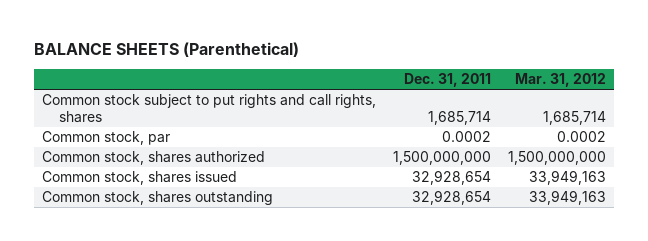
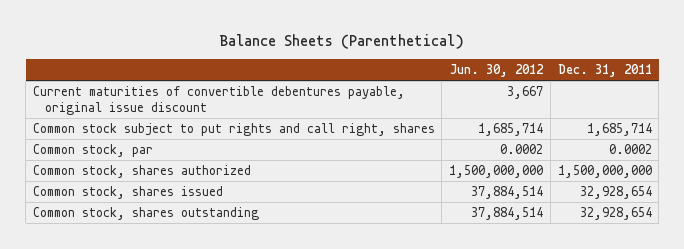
[33,42,299,58] BALANCE SHEETS (Parenthetical) -> [219,33,465,49] Balance Sheets (Parenthetical)
[514,73,606,88] Mar. 31, 2012 -> none
none -> [450,64,545,78] Jun. 30, 2012
none -> [32,86,405,115] Current maturities of convertible debentures payable, original issue discount
[42,94,377,124] Common stock subject to put rights and call rights, shares -> [32,123,435,137] Common stock subject to put rights and call right, shares

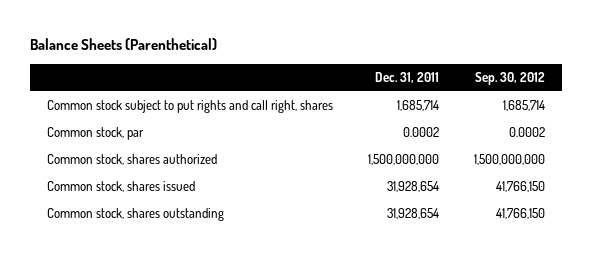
[450,64,545,78] Jun. 30, 2012 -> none
none -> [474,72,545,86] Sep. 30, 2012
[32,86,405,115] Current maturities of convertible debentures payable, original issue discount -> none
[579,186,652,200] 32,928,654 -> [387,181,440,193] 31,928,654
[579,207,652,221] 32,928,654 -> [387,208,440,220] 31,928,654

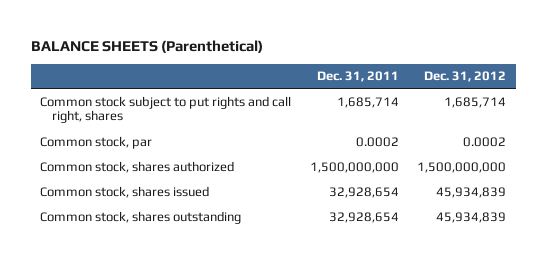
[29,38,217,51] Balance Sheets (Parenthetical) -> [30,39,263,53] BALANCE SHEETS (Parenthetical)
[474,72,545,86] Sep. 30, 2012 -> none
none -> [424,71,507,83] Dec. 31, 2012
[387,181,440,193] 31,928,654 -> [328,186,399,198] 32,928,654
[387,208,440,220] 31,928,654 -> [328,211,399,223] 32,928,654

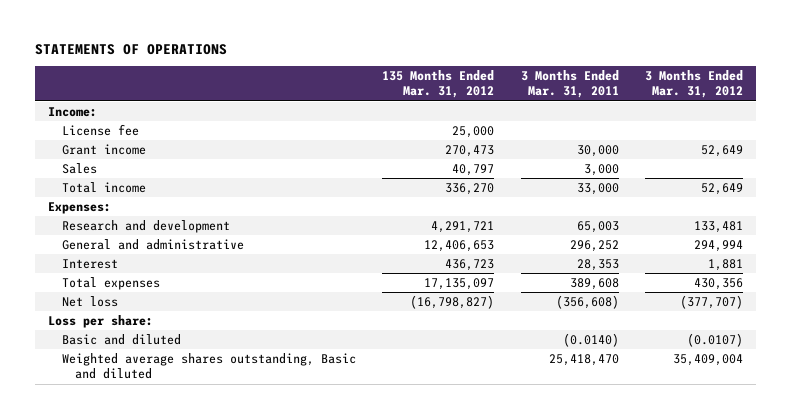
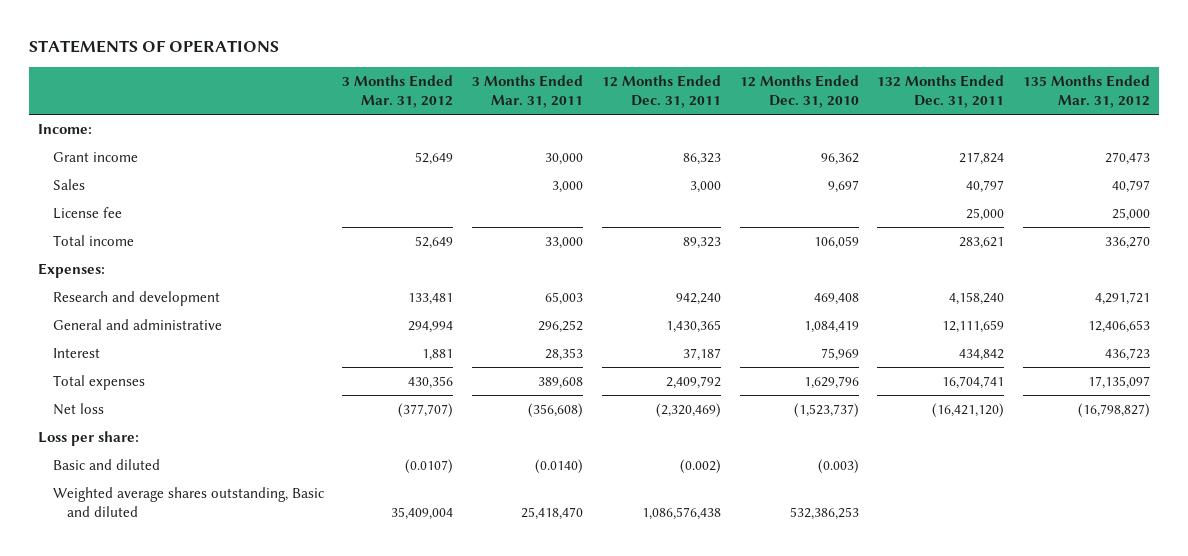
none -> [601,74,721,109] 12 Months Ended Dec. 31, 2011
none -> [739,74,859,109] 12 Months Ended Dec. 31, 2010
none -> [877,74,1005,109] 132 Months Ended Dec. 31, 2011
[61,123,139,136] License fee -> [52,206,122,219] License fee

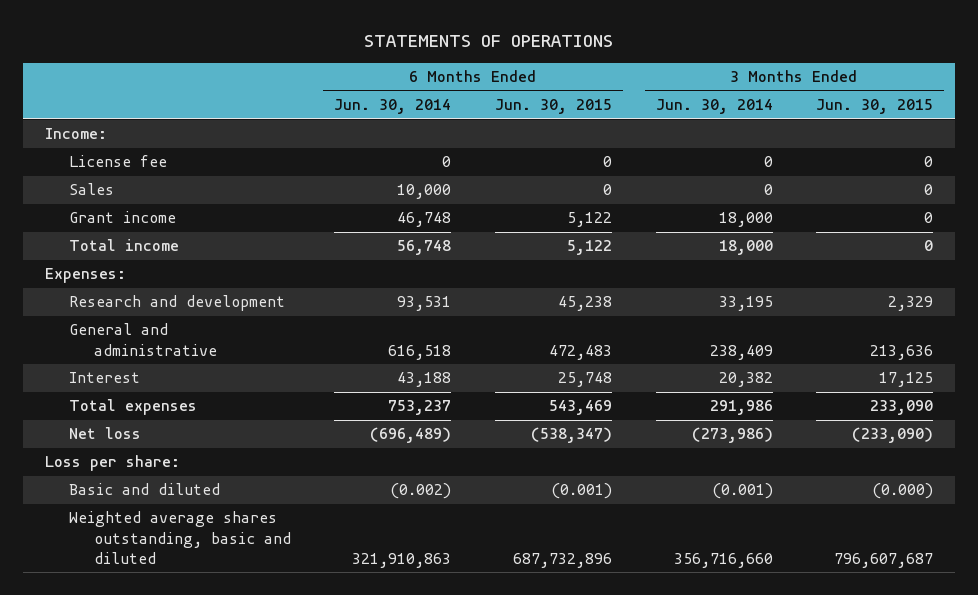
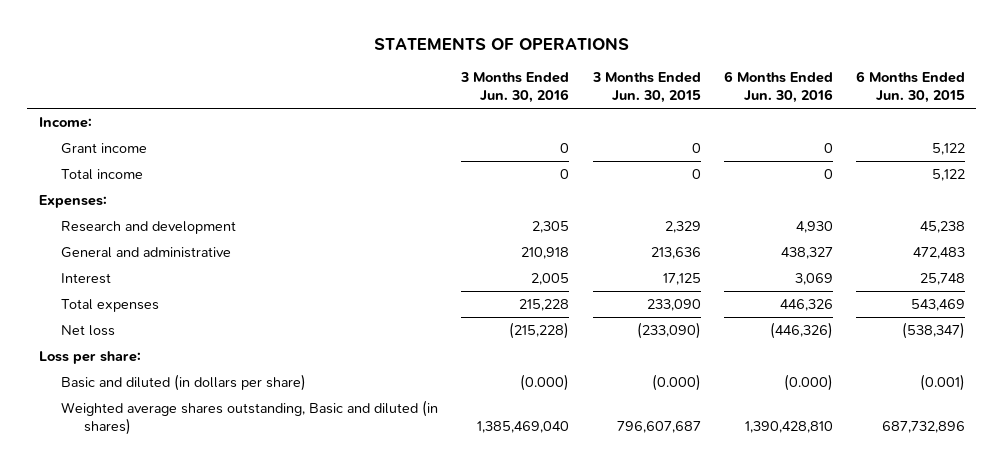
[334,99,452,115] Jun. 30, 2014 -> none
[655,99,773,115] Jun. 30, 2014 -> none
none -> [460,72,570,104] 3 Months Ended Jun. 30, 2016
none -> [723,71,833,104] 6 Months Ended Jun. 30, 2016
[69,155,168,168] License fee -> none
[69,183,115,196] Sales -> none
[69,483,221,496] Basic and diluted -> [61,373,307,391] Basic and diluted (in dollars per share)
[69,511,291,564] Weighted average shares outstanding, basic and diluted -> [61,399,439,435] Weighted average shares outstanding, Basic and diluted (in shares)

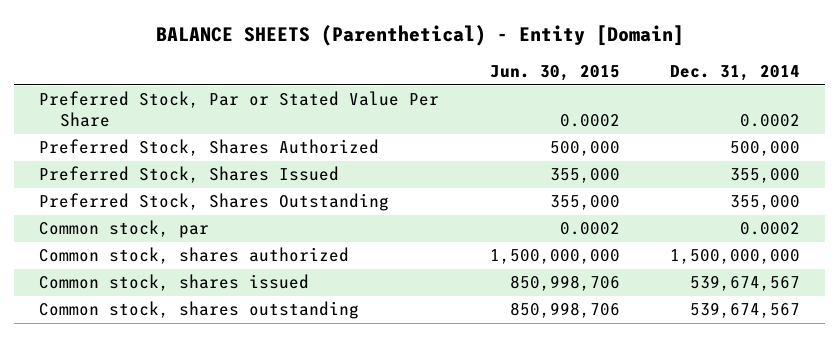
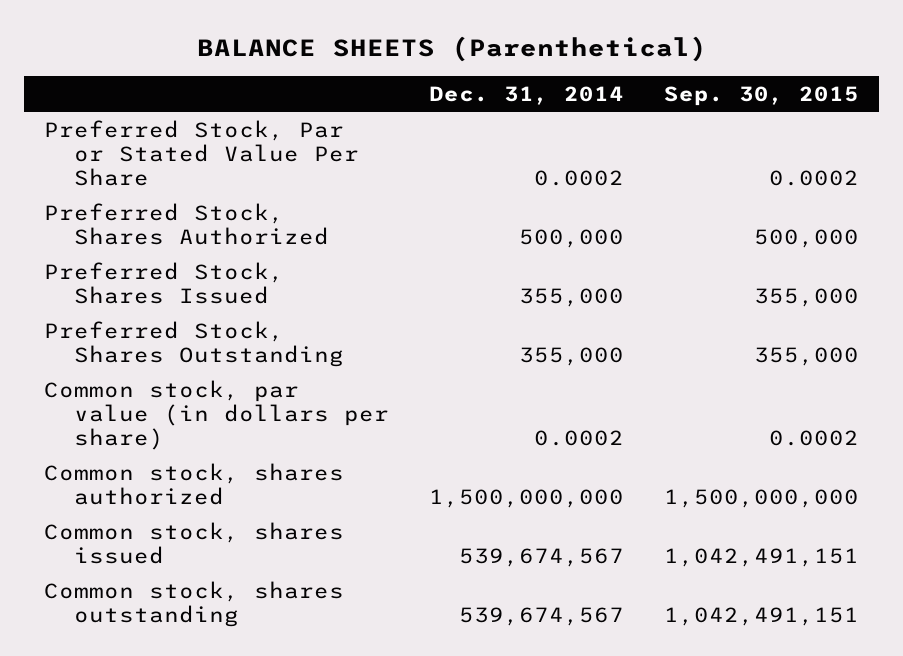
[155,24,684,46] BALANCE SHEETS (Parenthetical) - Entity [Domain] -> [196,35,707,62] BALANCE SHEETS (Parenthetical)
[489,65,620,82] Jun. 30, 2015 -> none
none -> [664,85,860,106] Sep. 30, 2015
[39,220,210,239] Common stock, par -> [44,379,389,450] Common stock, par value (in dollars per share)

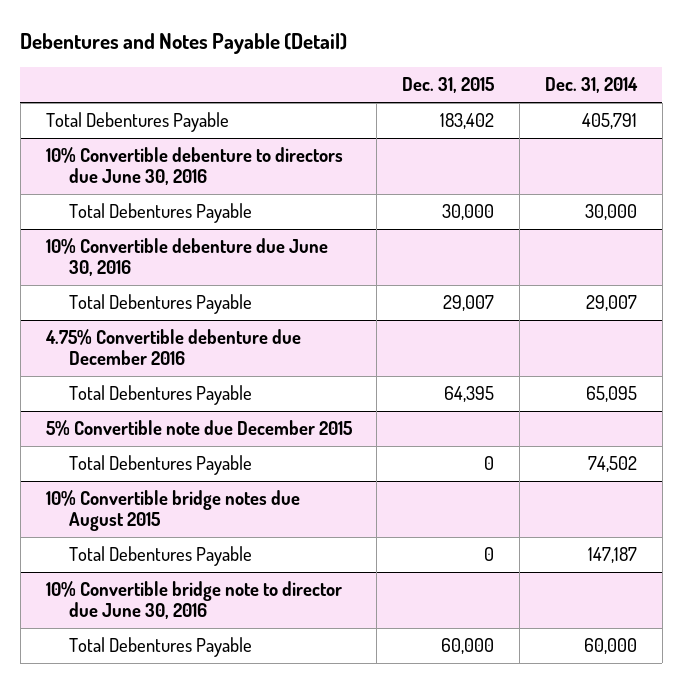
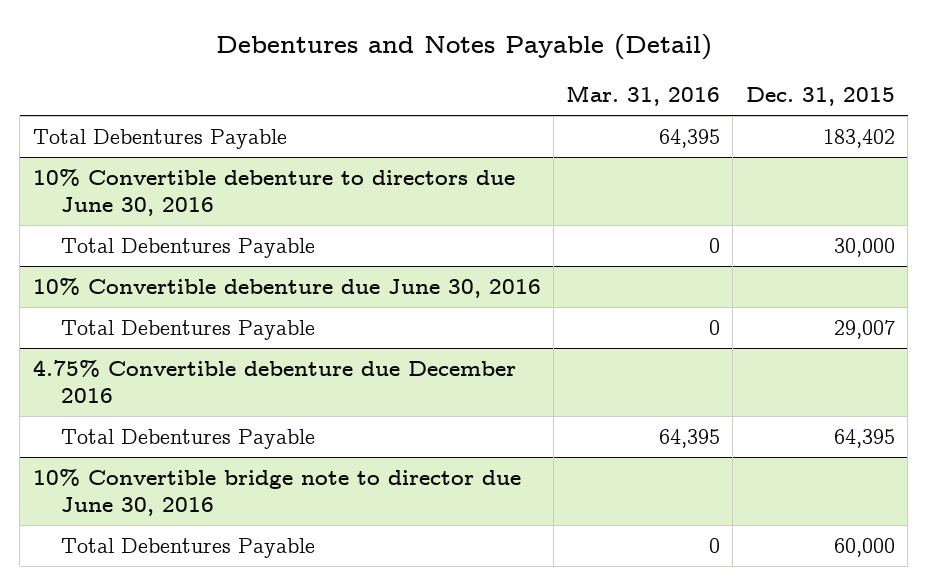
[544,77,638,94] Dec. 31, 2014 -> none
none -> [566,84,721,106] Mar. 31, 2016
[45,420,352,437] 5% Convertible note due December 2015 -> none
[68,455,252,476] Total Debentures Payable -> none
[45,490,300,532] 10% Convertible bridge notes due August 2015 -> none
[68,546,252,567] Total Debentures Payable -> none

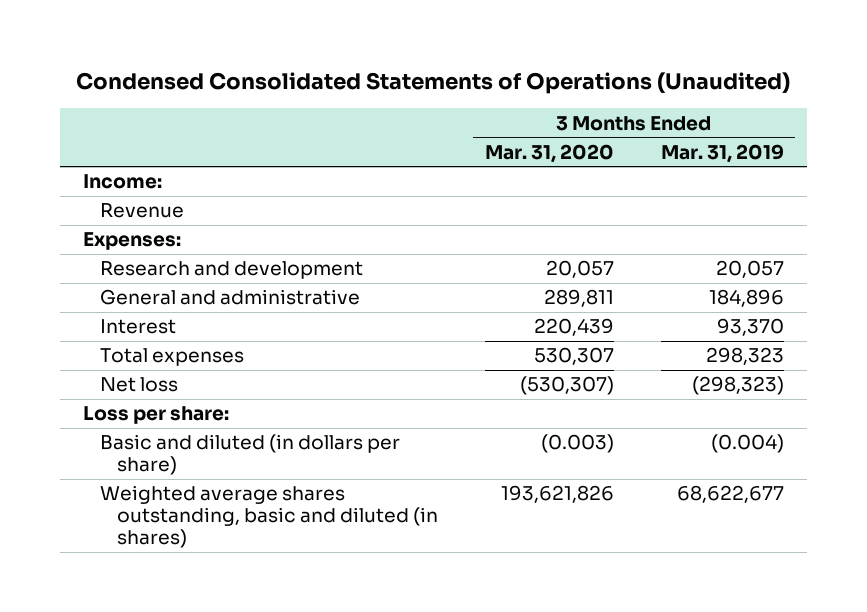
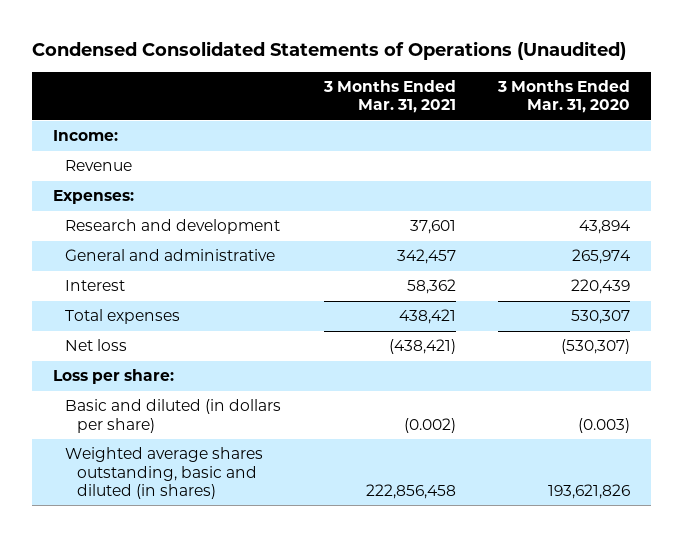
[660,143,784,163] Mar. 31, 2019 -> none
none -> [322,80,456,114] 3 Months Ended Mar. 31, 2021
[545,260,614,279] 20,057 -> [579,220,632,235] 43,894
[543,289,614,308] 289,811 -> [572,249,632,265] 265,974

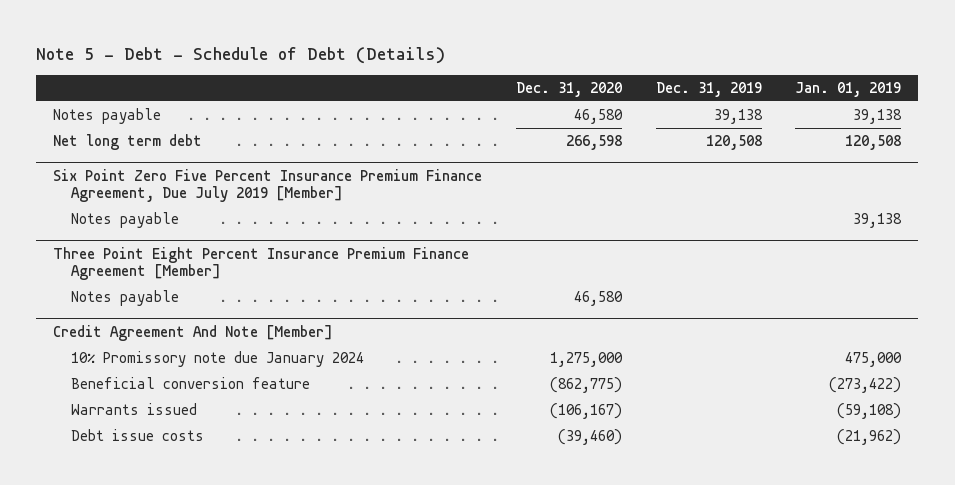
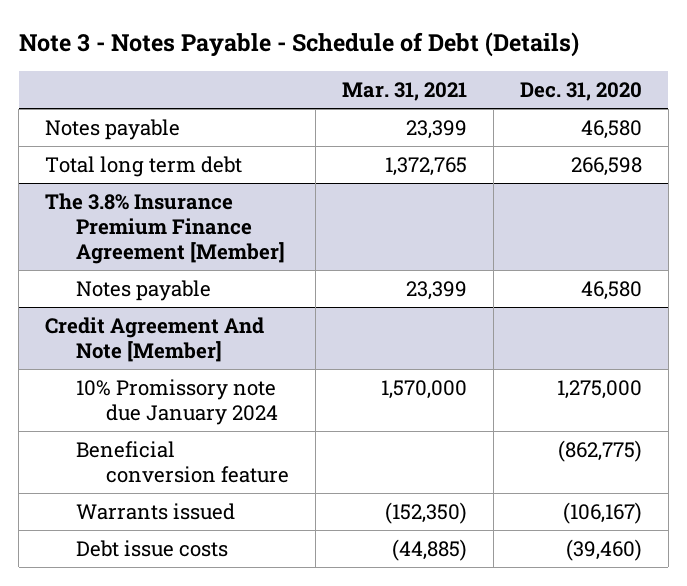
[36,46,446,64] Note 5 - Debt - Schedule of Debt (Details) -> [18,31,579,57] Note 3 - Notes Payable - Schedule of Debt (Details)
[655,81,762,97] Dec. 31, 2019 -> none
[795,81,902,97] Jan. 01, 2019 -> none
none -> [342,82,468,102] Mar. 31, 2021
[53,168,483,203] Six Point Zero Five Percent Insurance Premium Finance Agreement, Due July 2019 [Member] -> none
[71,212,180,229] Notes payable -> none
[53,246,470,281] Three Point Eight Percent Insurance Premium Finance Agreement [Member] -> none
[53,134,203,151] Net long term debt -> [45,155,243,177] Total long term debt
none -> [45,192,285,264] The 3.8% Insurance Premium Finance Agreement [Member]

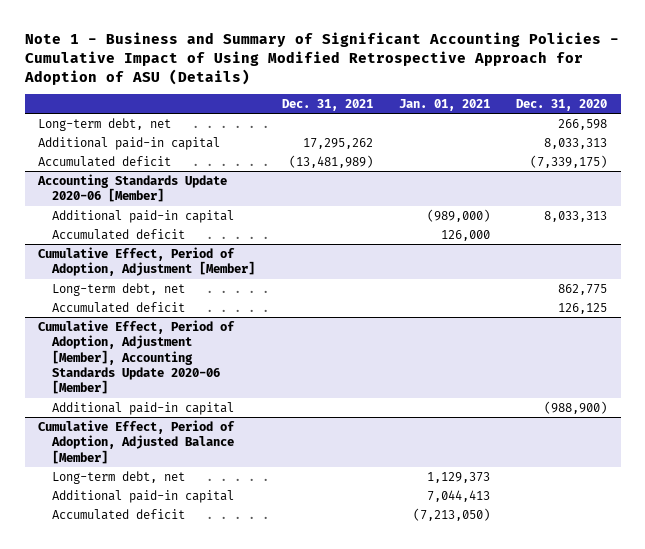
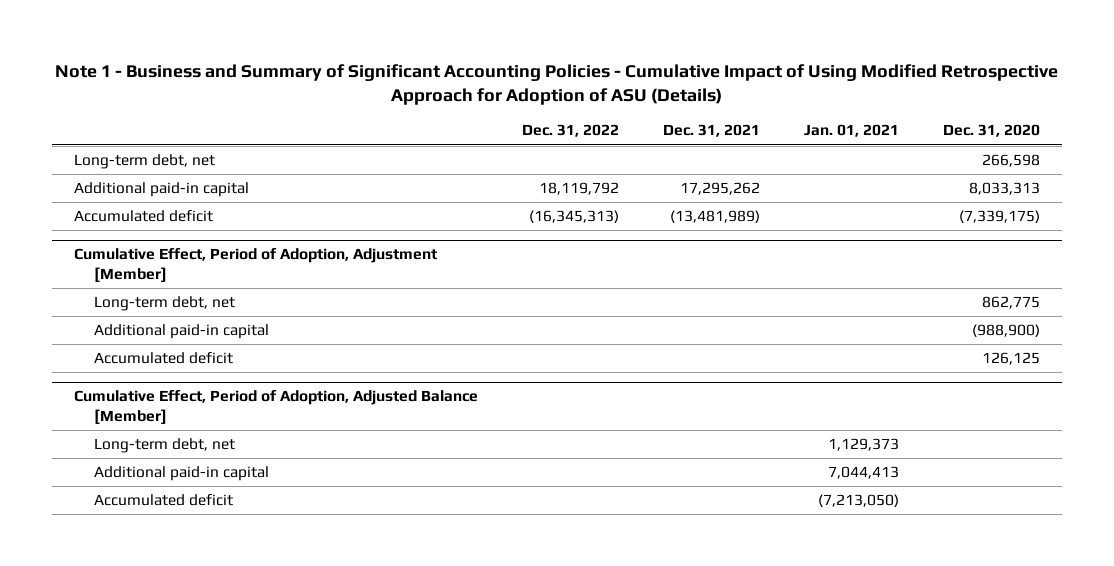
none -> [522,124,620,138] Dec. 31, 2022
[36,173,227,203] Accounting Standards Update 2020-06 [Member] -> none
[52,209,235,223] Additional paid-in capital -> none
[52,228,186,240] Accumulated deficit -> none
[37,319,235,395] Cumulative Effect, Period of Adoption, Adjustment [Member], Accounting Standards Update 2020-06 [Member] -> none
[52,301,186,313] Accumulated deficit -> [94,352,234,365] Accumulated deficit

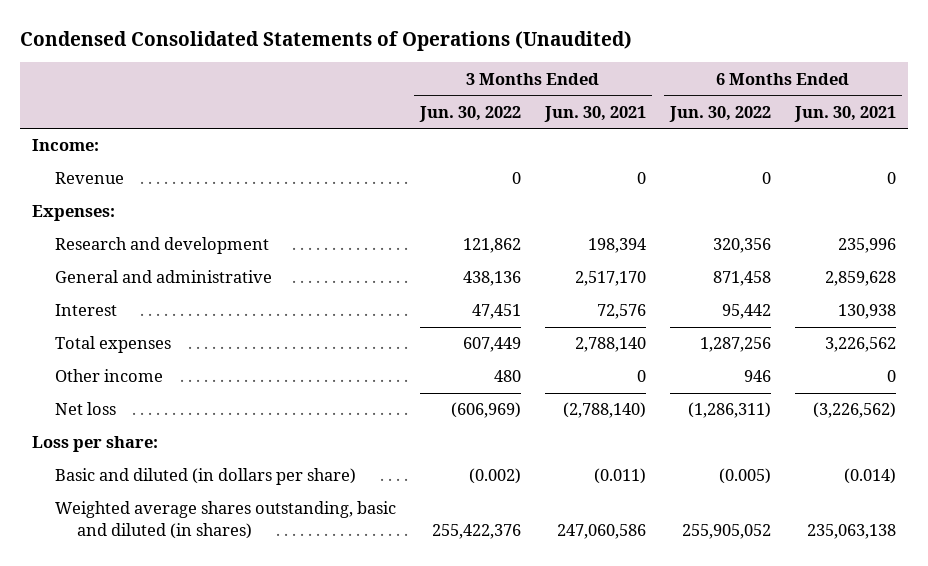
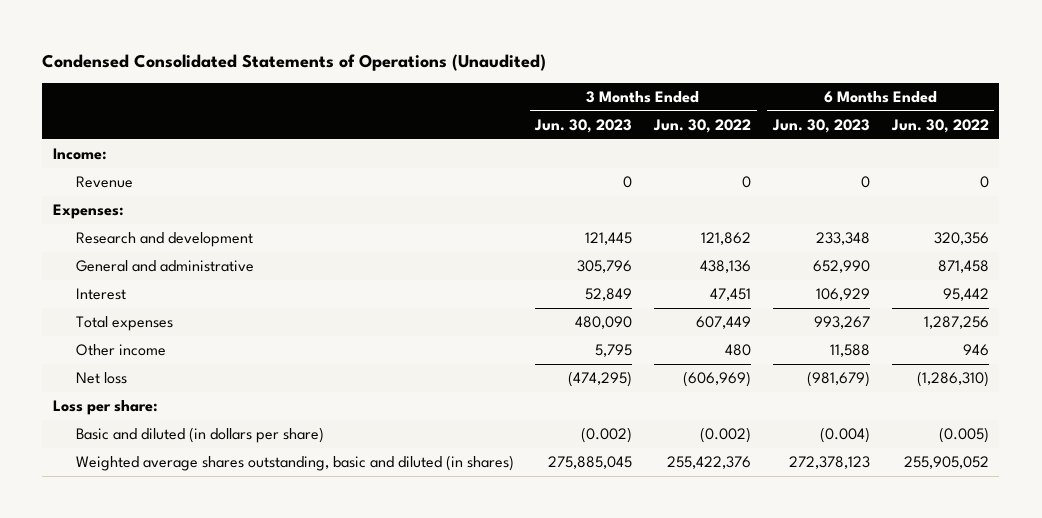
[543,105,646,122] Jun. 30, 2021 -> none
[793,105,896,122] Jun. 30, 2021 -> none
none -> [534,119,633,134] Jun. 30, 2023
none -> [771,119,870,134] Jun. 30, 2023
[687,402,771,419] (1,286,311) -> [916,371,989,388] (1,286,310)

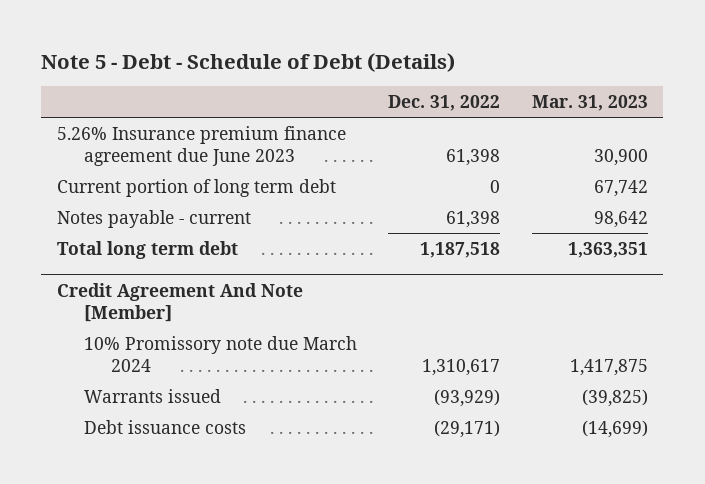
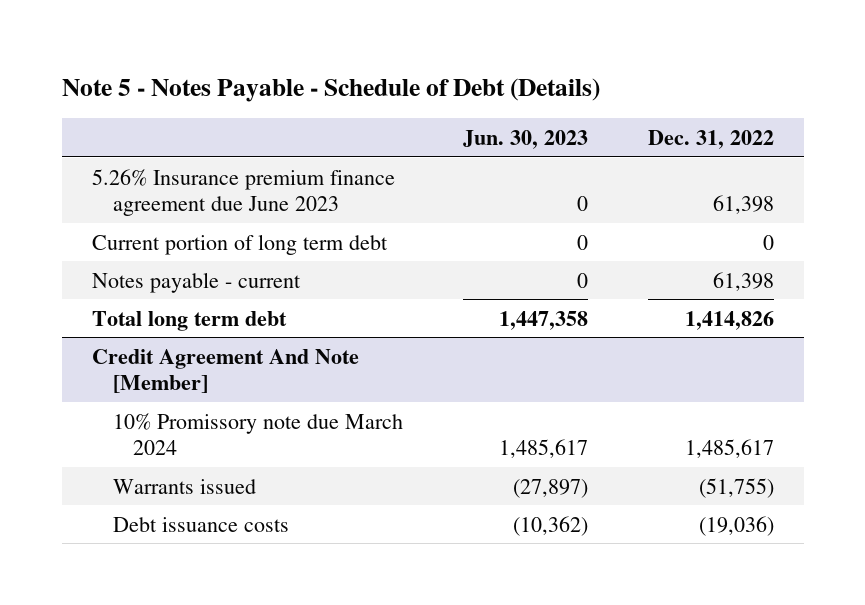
[41,52,456,72] Note 5 - Debt - Schedule of Debt (Details) -> [61,78,600,103] Note 5 - Notes Payable - Schedule of Debt (Details)
[531,95,648,112] Mar. 31, 2023 -> none
none -> [462,129,588,149] Jun. 30, 2023
[420,241,501,258] 1,187,518 -> [684,310,774,330] 1,414,826
[422,358,501,376] 1,310,617 -> [684,439,774,459] 1,485,617
[434,388,501,407] (93,929) -> [698,477,774,498] (51,755)
[434,419,501,438] (29,171) -> [698,515,774,536] (19,036)

